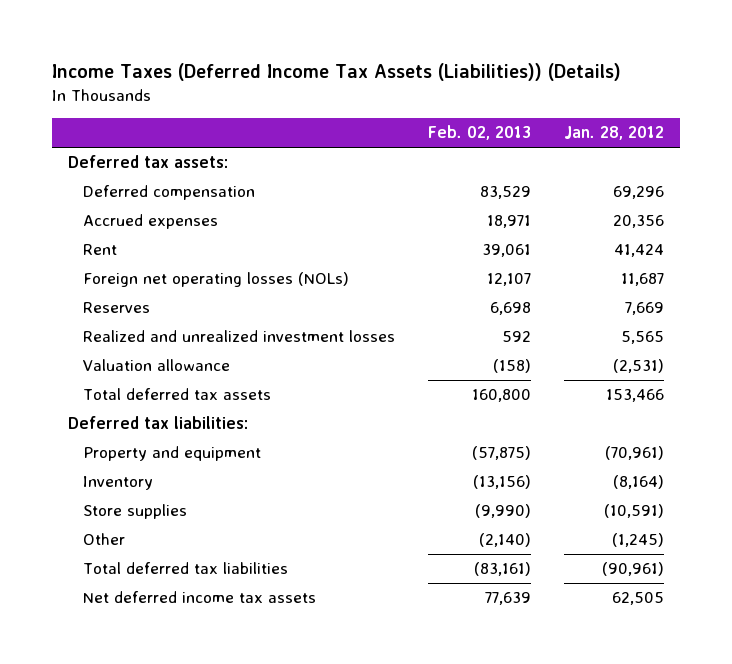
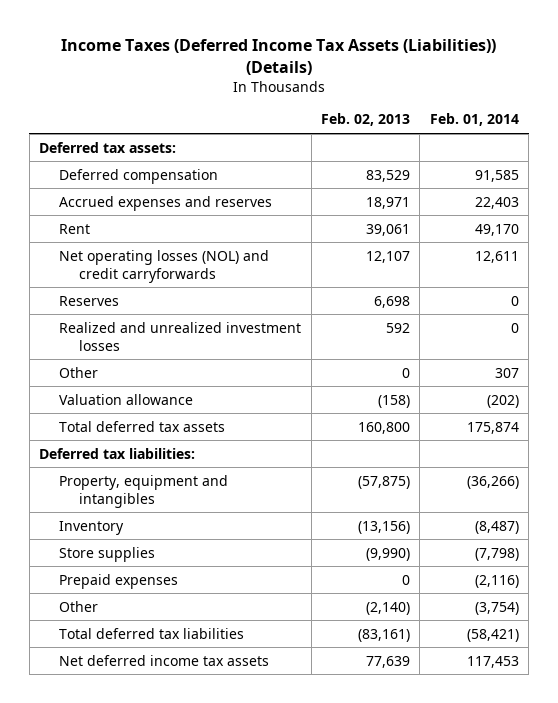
[563,126,664,141] Jan. 28, 2012 -> none
none -> [429,113,519,127] Feb. 01, 2014
[83,214,219,230] Accrued expenses -> [59,195,273,211] Accrued expenses and reserves
[83,272,350,288] Foreign net operating losses (NOLs) -> [59,249,270,283] Net operating losses (NOL) and credit carryforwards
none -> [59,366,99,378] Other
[83,446,262,462] Property and equipment -> [59,474,229,508] Property, equipment and intangibles
none -> [59,573,179,589] Prepaid expenses

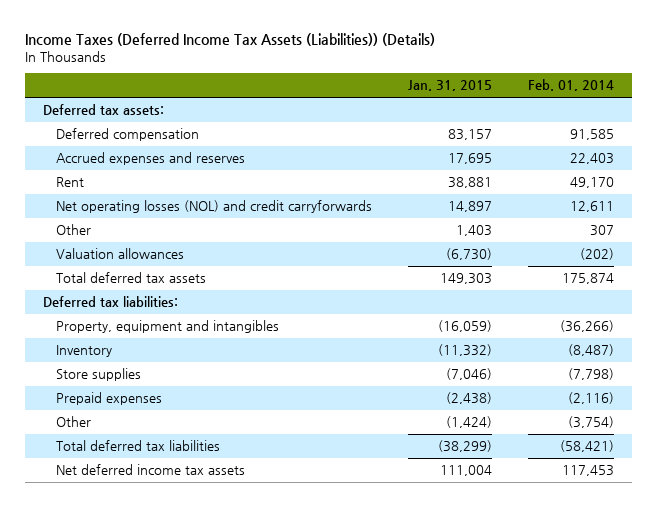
[321,113,411,127] Feb. 02, 2013 -> none
none -> [408,80,493,92] Jan. 31, 2015
[59,295,120,306] Reserves -> none
[59,321,302,351] Realized and unrealized investment losses -> none
[59,393,194,405] Valuation allowance -> [55,248,184,260] Valuation allowances

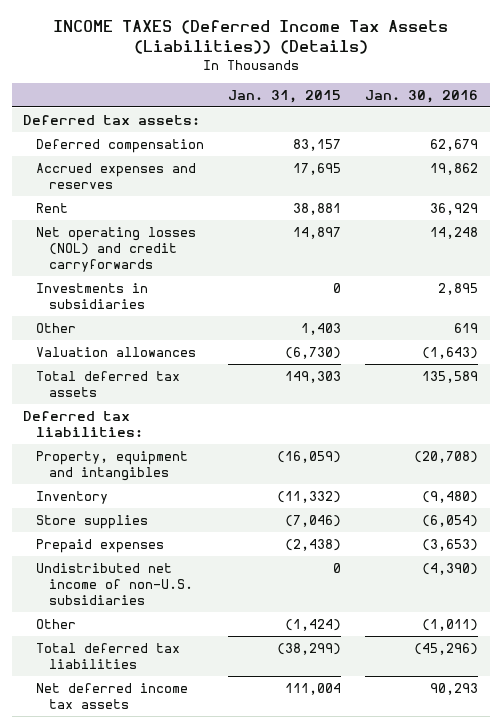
[24,33,435,47] Income Taxes (Deferred Income Tax Assets (Liabilities)) (Details) -> [52,19,448,55] INCOME TAXES (Deferred Income Tax Assets (Liabilities)) (Details)
[528,79,615,92] Feb. 01, 2014 -> none
none -> [364,89,478,103] Jan. 30, 2016
none -> [36,283,149,309] Investments in subsidiaries
none -> [36,563,193,605] Undistributed net income of non-U.S. subsidiaries

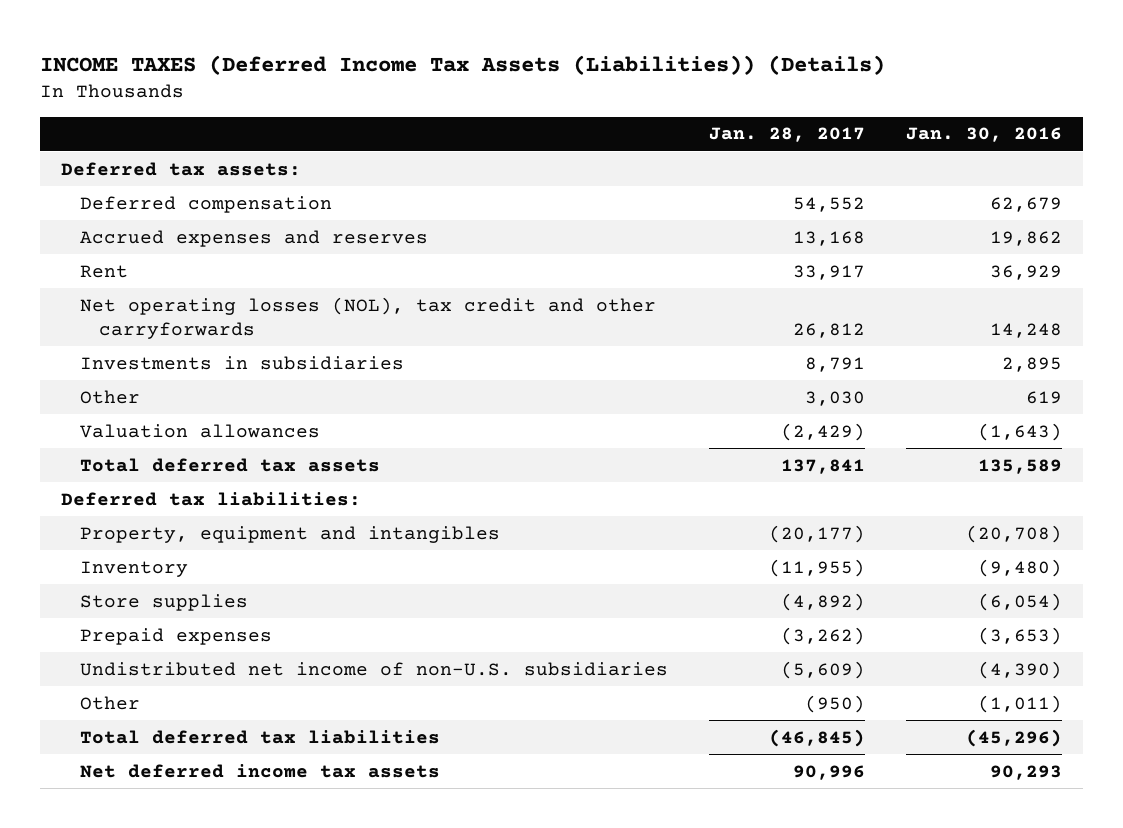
[227,89,341,103] Jan. 31, 2015 -> none
none -> [708,127,865,143] Jan. 28, 2017
[36,227,197,272] Net operating losses (NOL) and credit carryforwards -> [79,296,656,339] Net operating losses (NOL), tax credit and other carryforwards

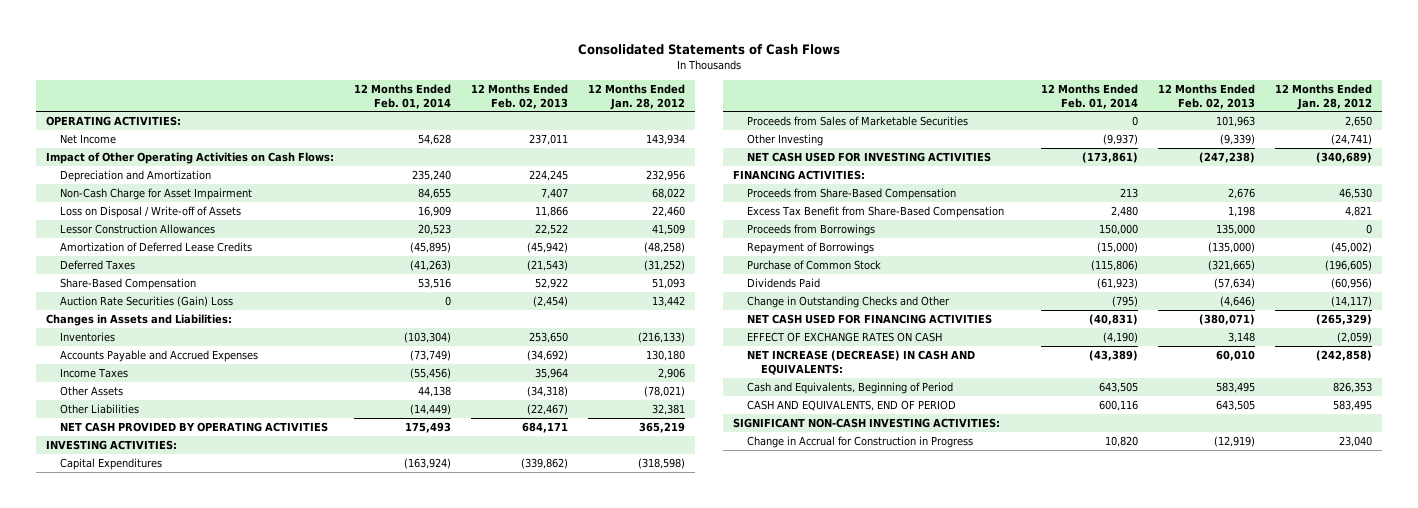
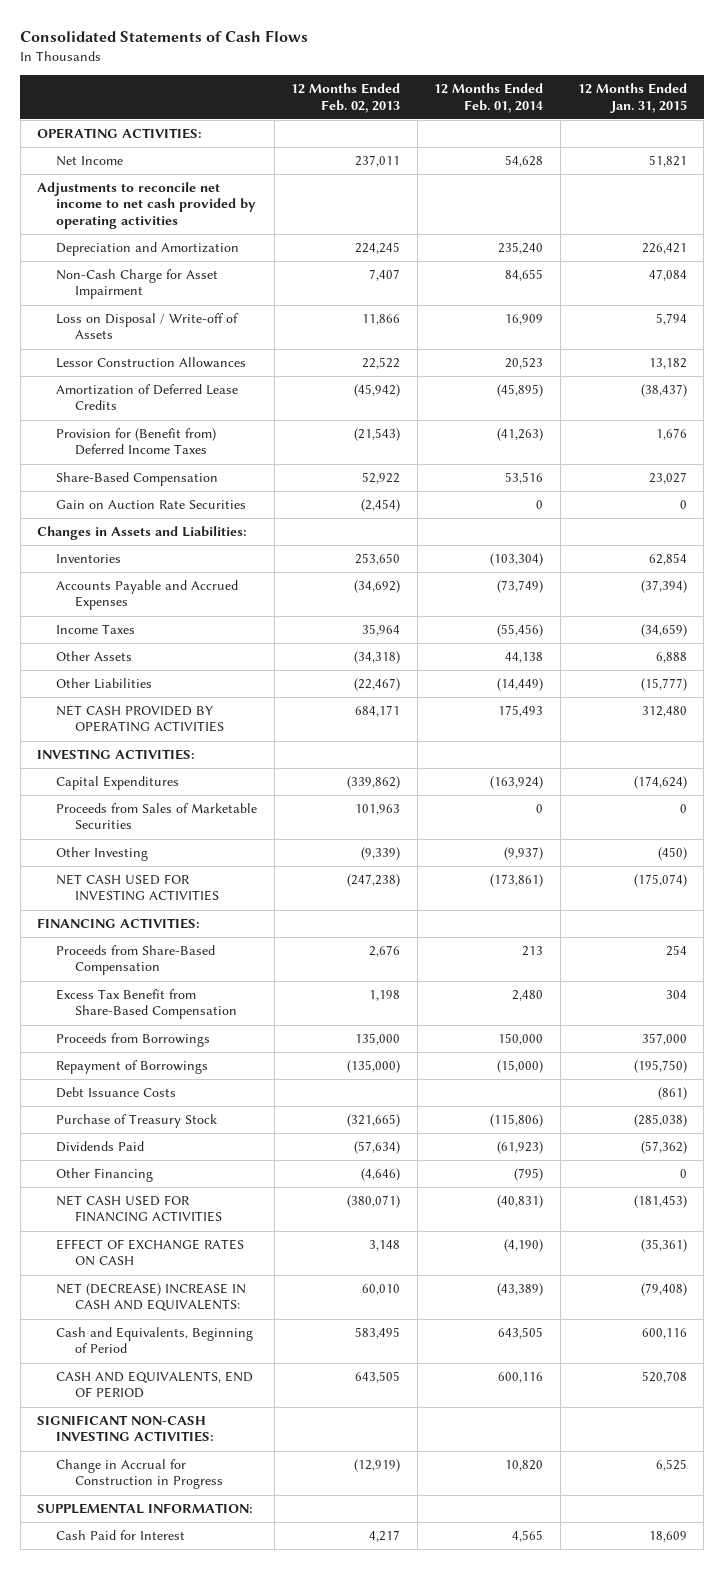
[587,83,685,110] 12 Months Ended Jan. 28, 2012 -> none
none -> [577,83,687,113] 12 Months Ended Jan. 31, 2015
[46,151,335,164] Impact of Other Operating Activities on Cash Flows: -> [37,182,257,229] Adjustments to reconcile net income to net cash provided by operating activities
[60,259,136,270] Deferred Taxes -> [56,428,217,456] Provision for (Benefit from) Deferred Income Taxes
[60,295,234,307] Auction Rate Securities (Gain) Loss -> [56,500,247,510] Gain on Auction Rate Securities
none -> [56,1087,177,1099] Debt Issuance Costs
[746,259,881,270] Purchase of Common Stock -> [56,1114,218,1129] Purchase of Treasury Stock
[746,295,950,308] Change in Outstanding Checks and Other -> [56,1168,154,1183] Other Financing
[746,349,975,375] NET INCREASE (DECREASE) IN CASH AND EQUIVALENTS: -> [56,1283,247,1312] NET (DECREASE) INCREASE IN CASH AND EQUIVALENTS:
none -> [37,1503,254,1515] SUPPLEMENTAL INFORMATION:
none -> [56,1530,186,1541] Cash Paid for Interest

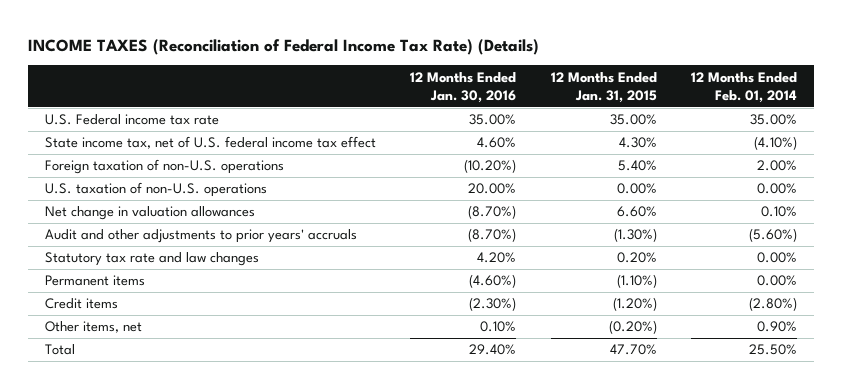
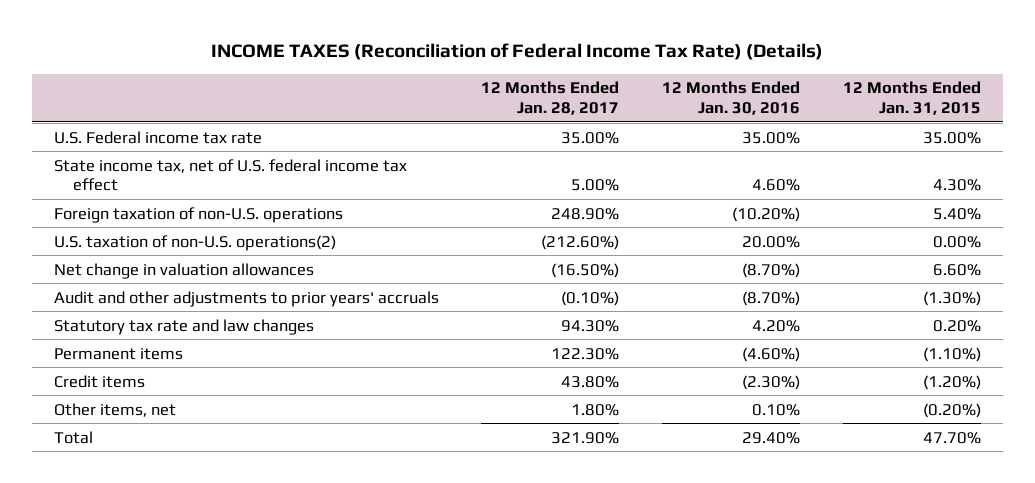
[690,71,797,104] 12 Months Ended Feb. 01, 2014 -> none
none -> [481,81,620,115] 12 Months Ended Jan. 28, 2017
[45,182,268,198] U.S. taxation of non-U.S. operations -> [53,234,336,251] U.S. taxation of non-U.S. operations(2)

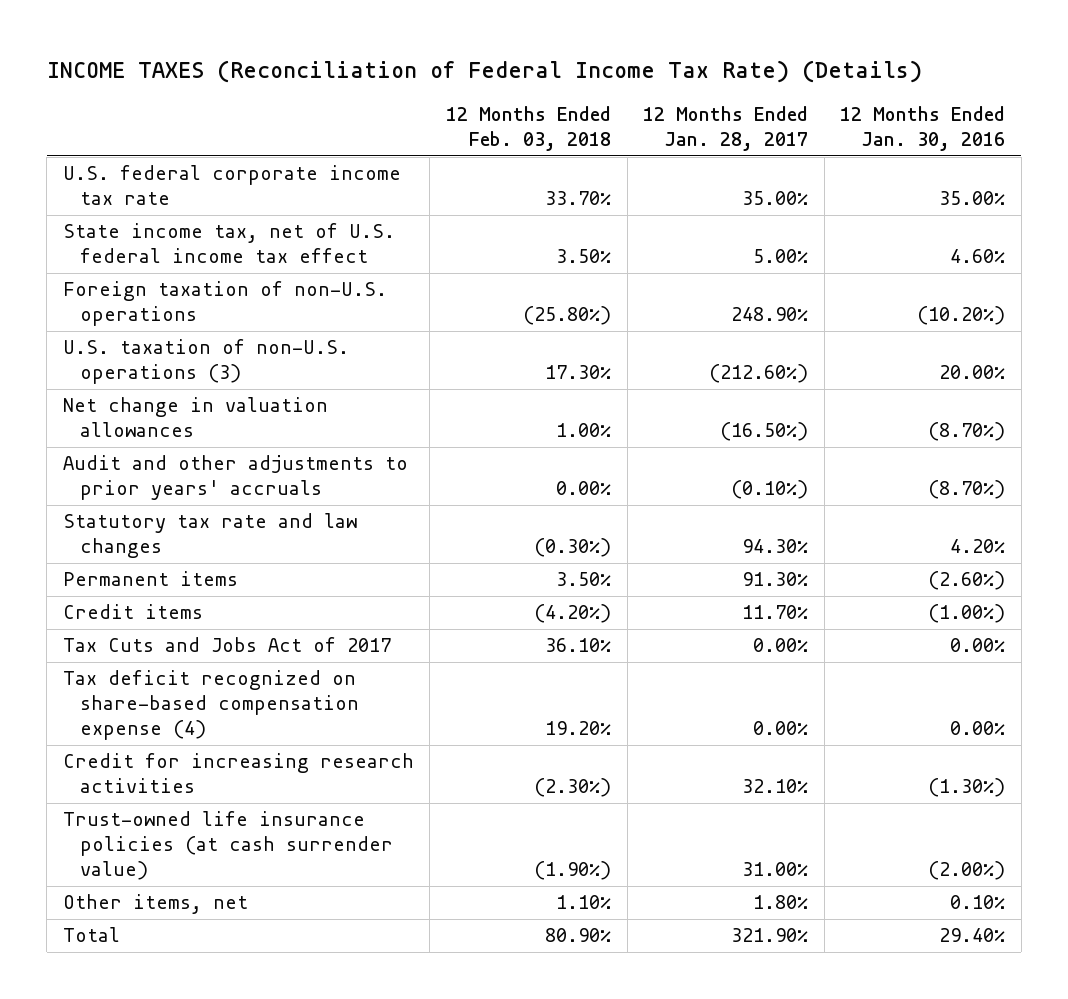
[843,81,982,115] 12 Months Ended Jan. 31, 2015 -> none
none -> [445,105,611,151] 12 Months Ended Feb. 03, 2018
[53,130,262,144] U.S. Federal income tax rate -> [62,165,401,206] U.S. federal corporate income tax rate
[53,234,336,251] U.S. taxation of non-U.S. operations(2) -> [62,339,349,385] U.S. taxation of non-U.S. operations (3)
[551,347,620,360] 122.30% -> [742,572,809,587] 91.30%
[742,346,801,362] (4.60%) -> [928,571,1006,591] (2.60%)
[561,375,620,388] 43.80% -> [742,605,809,620] 11.70%
[742,374,801,390] (2.30%) -> [928,604,1006,624] (1.00%)
none -> [62,637,391,653] Tax Cuts and Jobs Act of 2017
none -> [62,670,360,741] Tax deficit recognized on share-based compensation expense (4)
none -> [62,753,414,794] Credit for increasing research activities
none -> [62,811,394,881] Trust-owned life insurance policies (at cash surrender value)

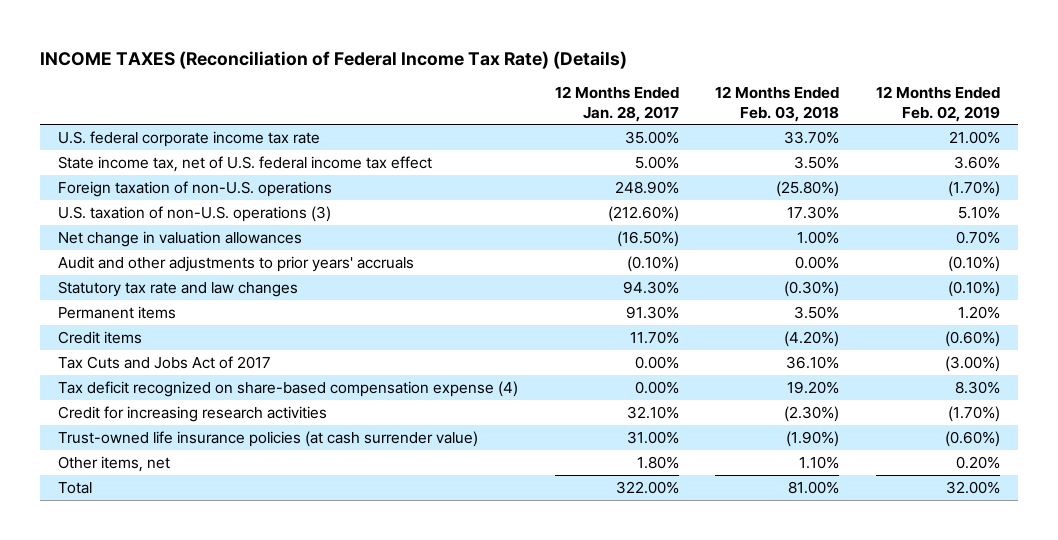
[840,105,1006,151] 12 Months Ended Jan. 30, 2016 -> none
none -> [875,86,1000,122] 12 Months Ended Feb. 02, 2019
[544,928,611,943] 80.90% -> [788,480,840,494] 81.00%
[731,928,809,943] 321.90% -> [615,480,679,494] 322.00%

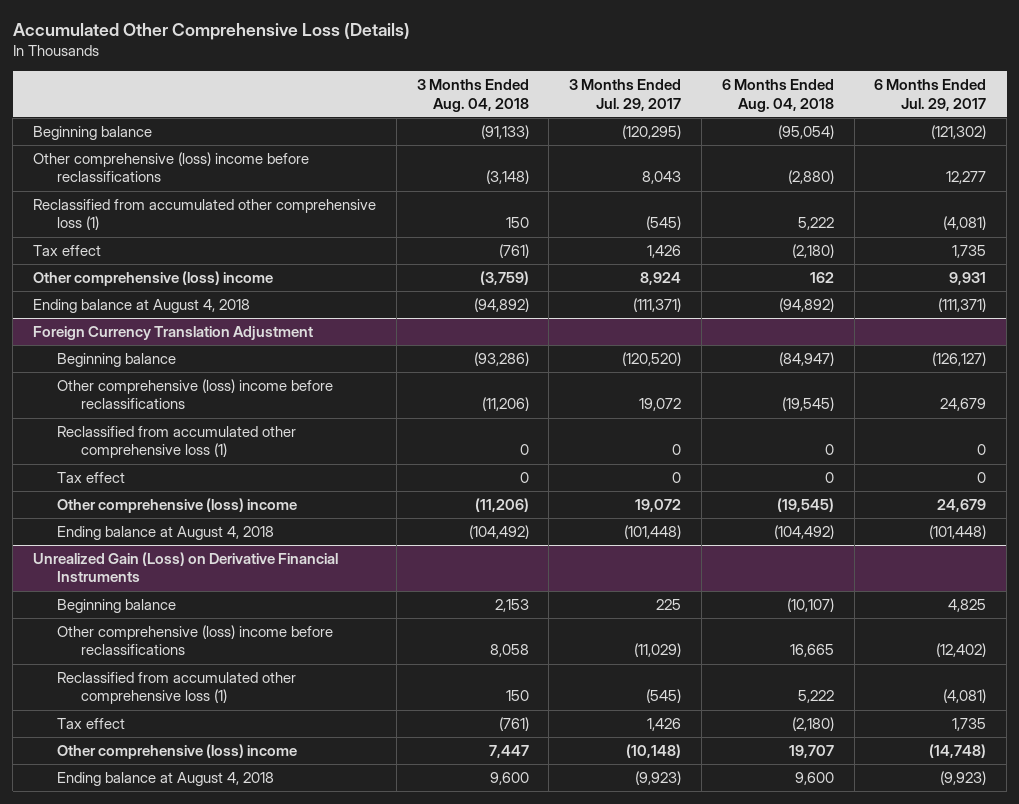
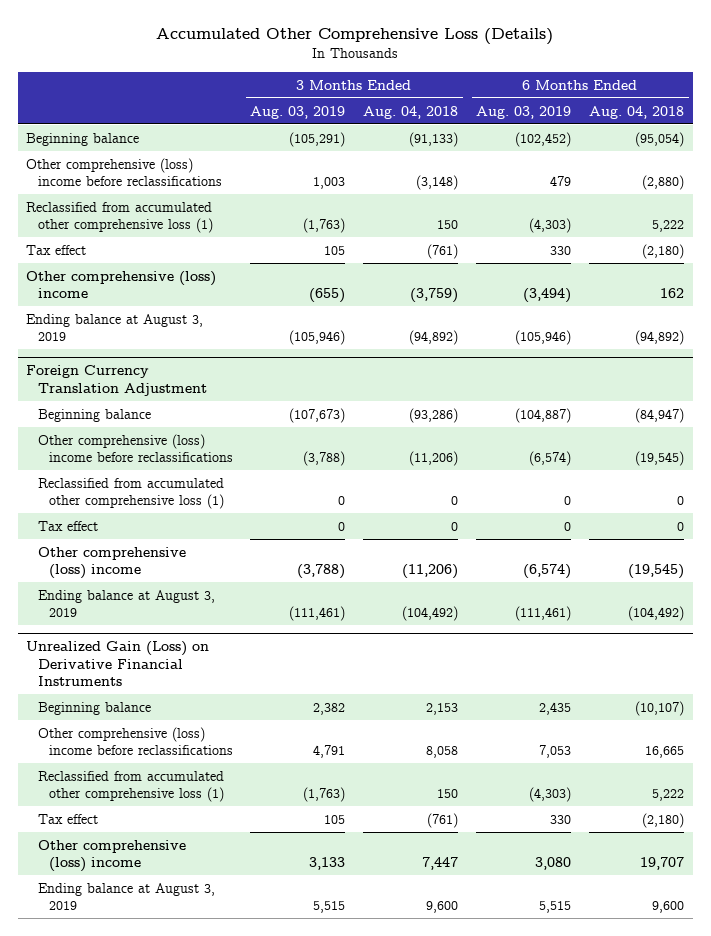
[569,79,682,111] 3 Months Ended Jul. 29, 2017 -> none
[874,79,987,111] 6 Months Ended Jul. 29, 2017 -> none
none -> [250,105,346,119] Aug. 03, 2019
none -> [476,105,572,119] Aug. 03, 2019
[32,299,250,314] Ending balance at August 4, 2018 -> [26,313,204,342] Ending balance at August 3, 2019
[56,526,274,541] Ending balance at August 4, 2018 -> [37,589,215,618] Ending balance at August 3, 2019
[56,772,274,787] Ending balance at August 4, 2018 -> [37,882,215,911] Ending balance at August 3, 2019

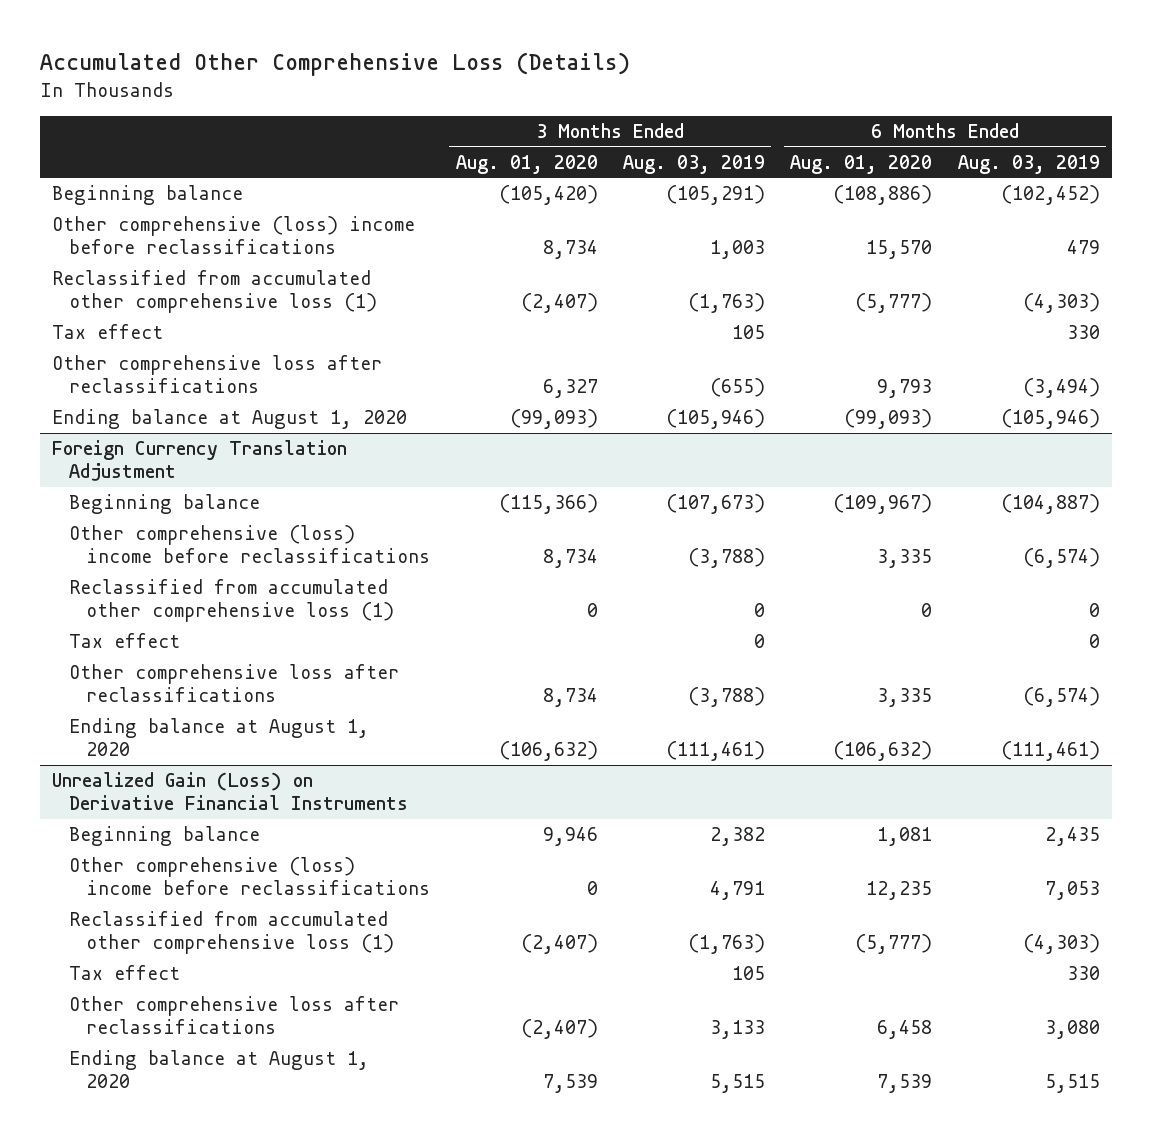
[363,105,459,119] Aug. 04, 2018 -> none
[589,105,685,119] Aug. 04, 2018 -> none
none -> [455,154,598,174] Aug. 01, 2020
none -> [790,154,933,174] Aug. 01, 2020
[26,270,217,299] Other comprehensive (loss) income -> [52,355,383,394] Other comprehensive loss after reclassifications
[26,313,204,342] Ending balance at August 3, 2019 -> [52,409,408,430] Ending balance at August 1, 2020
[37,546,186,580] Other comprehensive (loss) income -> [69,664,400,703] Other comprehensive loss after reclassifications
[37,589,215,618] Ending balance at August 3, 2019 -> [69,718,370,757] Ending balance at August 1, 2020
[37,839,186,873] Other comprehensive (loss) income -> [69,996,400,1035] Other comprehensive loss after reclassifications
[37,882,215,911] Ending balance at August 3, 2019 -> [69,1050,370,1089] Ending balance at August 1, 2020

